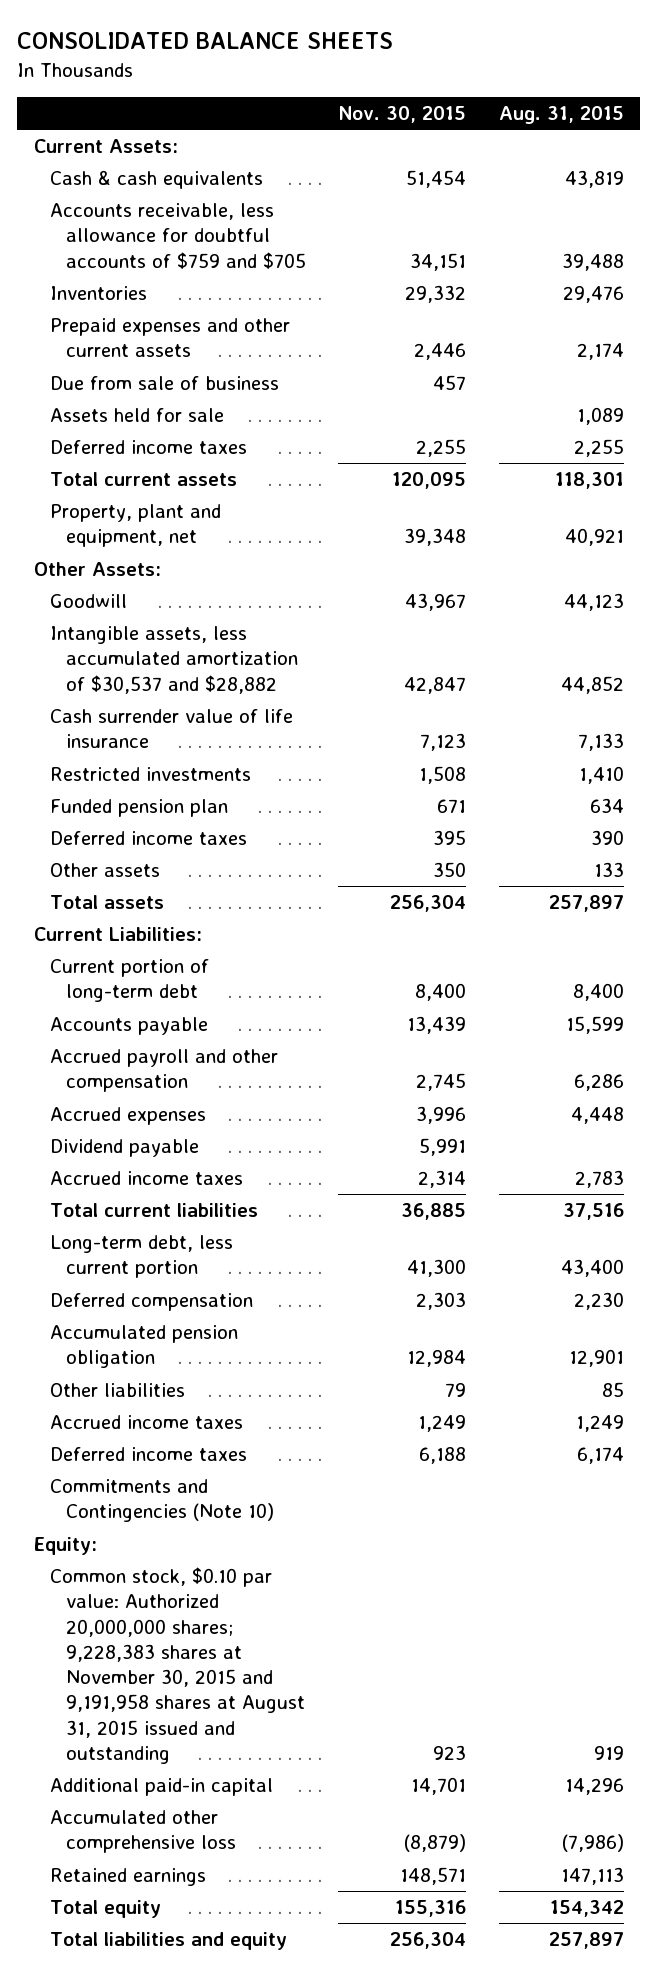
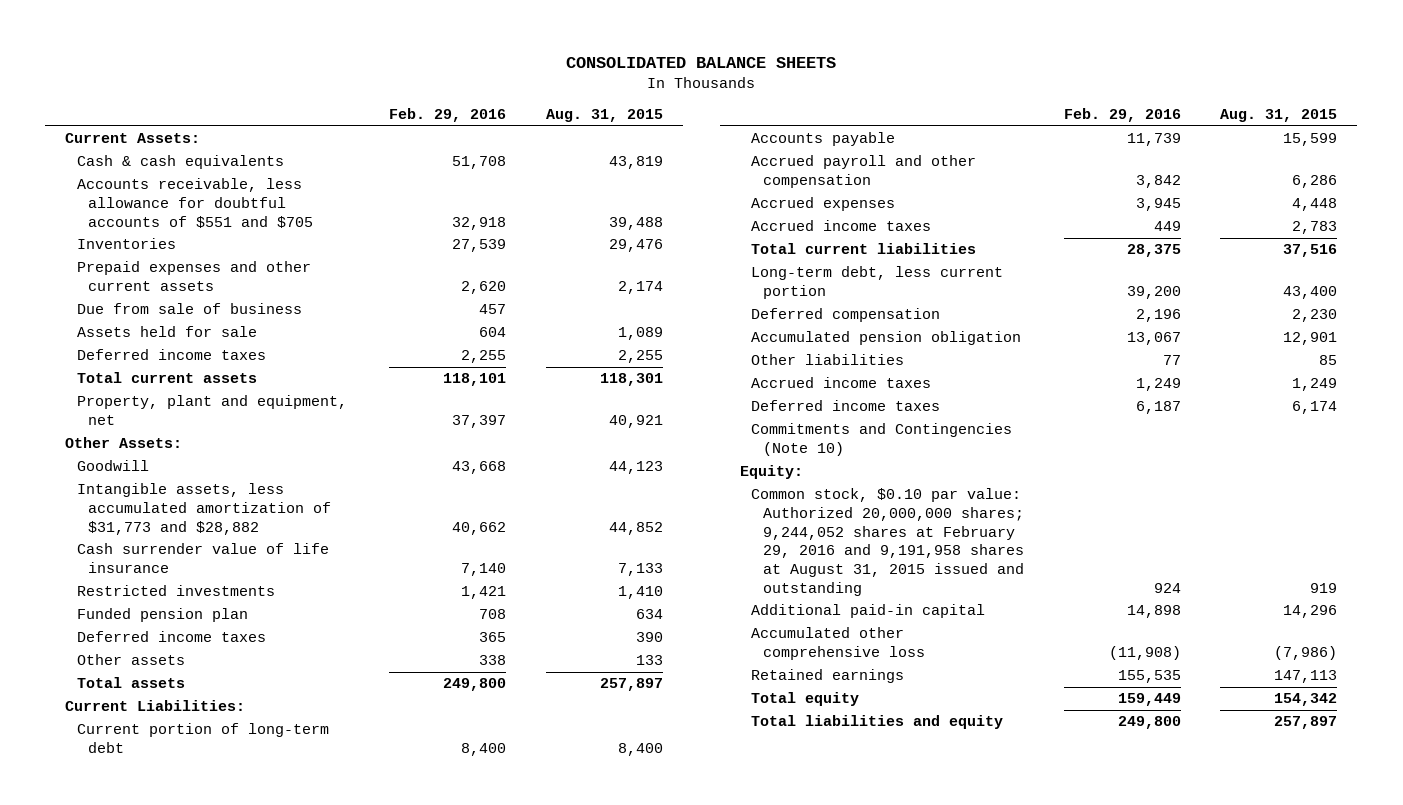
[338,105,467,123] Nov. 30, 2015 -> none
none -> [389,108,507,123] Feb. 29, 2016
[49,203,306,269] Accounts receivable, less allowance for doubtful accounts of $759 and $705 -> [76,178,314,228] Accounts receivable, less allowance for doubtful accounts of $551 and $705
[49,626,298,694] Intangible assets, less accumulated amortization of $30,537 and $28,882 -> [76,483,332,535] Intangible assets, less accumulated amortization of $31,773 and $28,882
[49,1139,199,1158] Dividend payable -> none
[49,1567,305,1764] Common stock, $0.10 par value: Authorized 20,000,000 shares; 9,228,383 shares at November 30, 2015 and 9,191,958 shares at August 31, 2015 issued and outstanding -> [751,488,1024,596] Common stock, $0.10 par value: Authorized 20,000,000 shares; 9,244,052 shares at February 29, 2016 and 9,191,958 shares at August 31, 2015 issued and outstanding

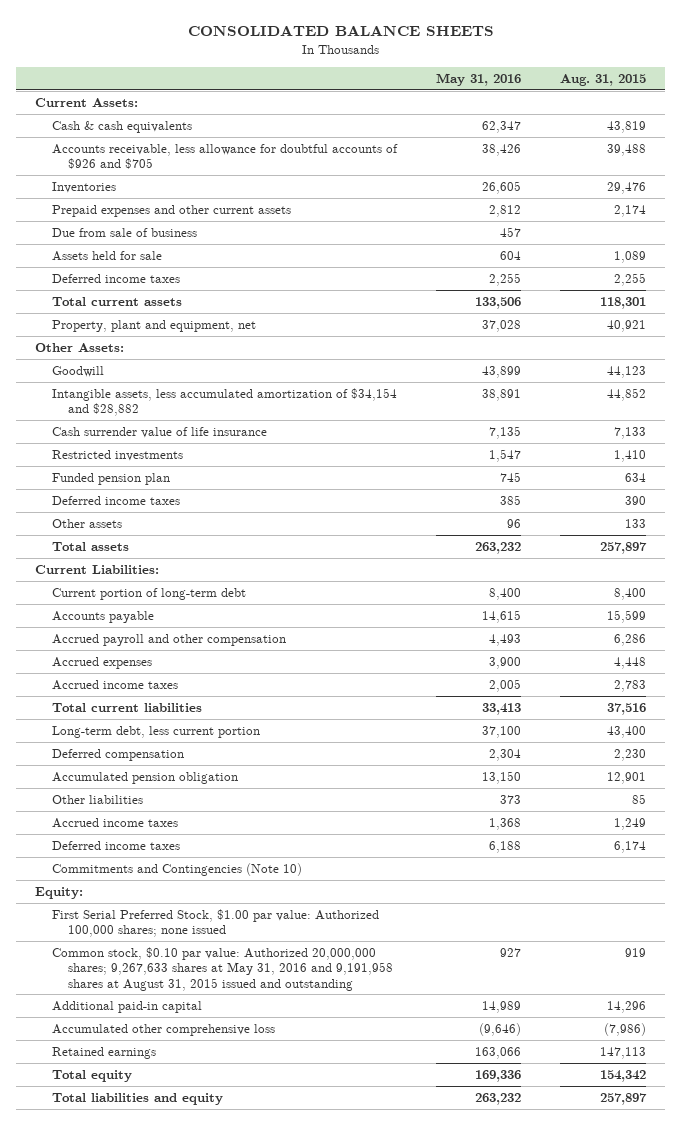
[389,108,507,123] Feb. 29, 2016 -> none
none -> [435,72,521,86] May 31, 2016
[76,178,314,228] Accounts receivable, less allowance for doubtful accounts of $551 and $705 -> [51,143,398,170] Accounts receivable, less allowance for doubtful accounts of $926 and $705
[76,483,332,535] Intangible assets, less accumulated amortization of $31,773 and $28,882 -> [51,387,397,417] Intangible assets, less accumulated amortization of $34,154 and $28,882
none -> [51,908,379,938] First Serial Preferred Stock, $1.00 par value: Authorized 100,000 shares; none issued
[751,488,1024,596] Common stock, $0.10 par value: Authorized 20,000,000 shares; 9,244,052 shares at February 29, 2016 and 9,191,958 shares at August 31, 2015 issued and outstanding -> [51,946,394,991] Common stock, $0.10 par value: Authorized 20,000,000 shares; 9,267,633 shares at May 31, 2016 and 9,191,958 shares at August 31, 2015 issued and outstanding

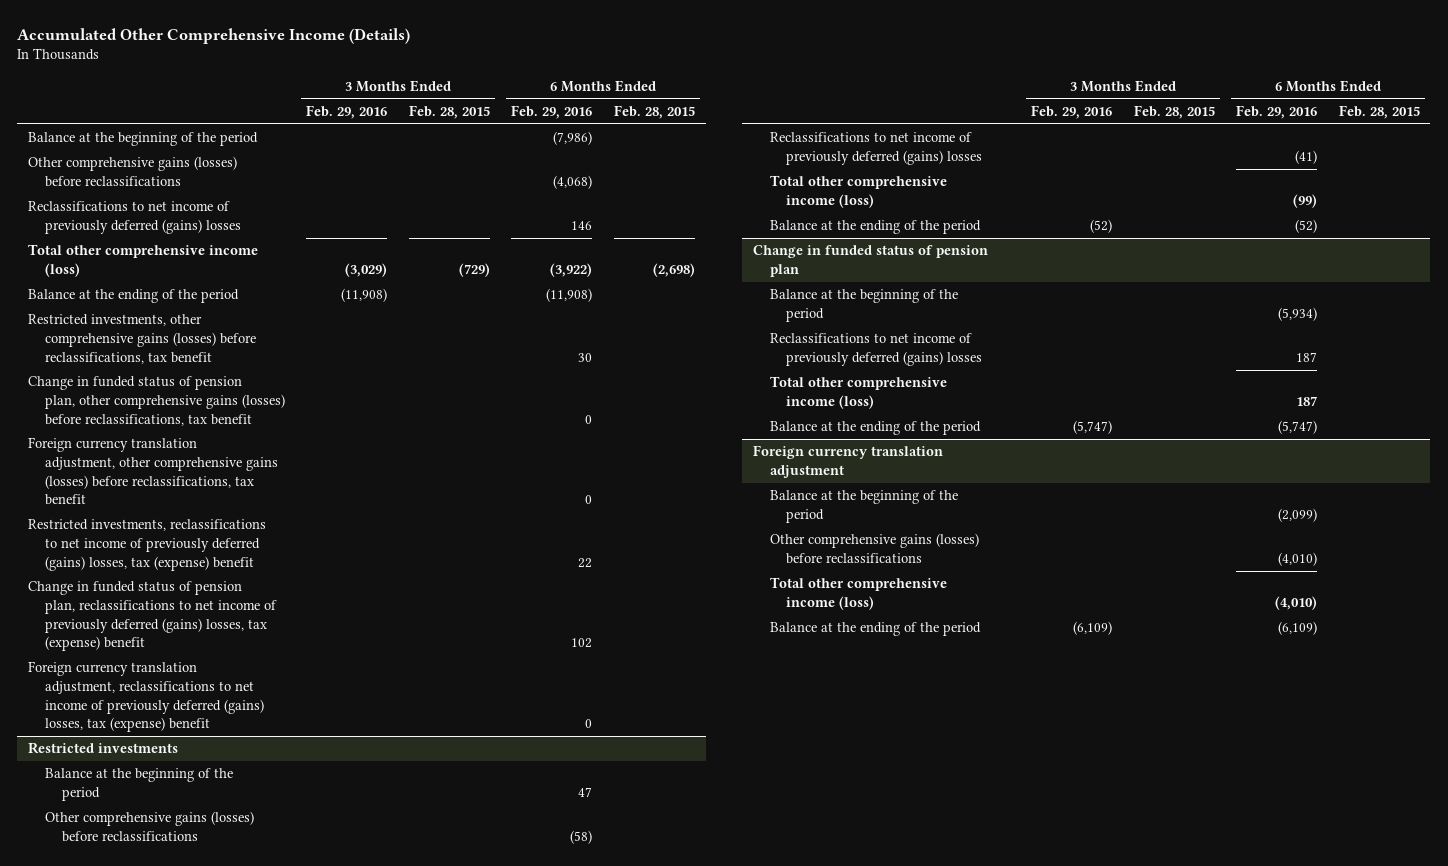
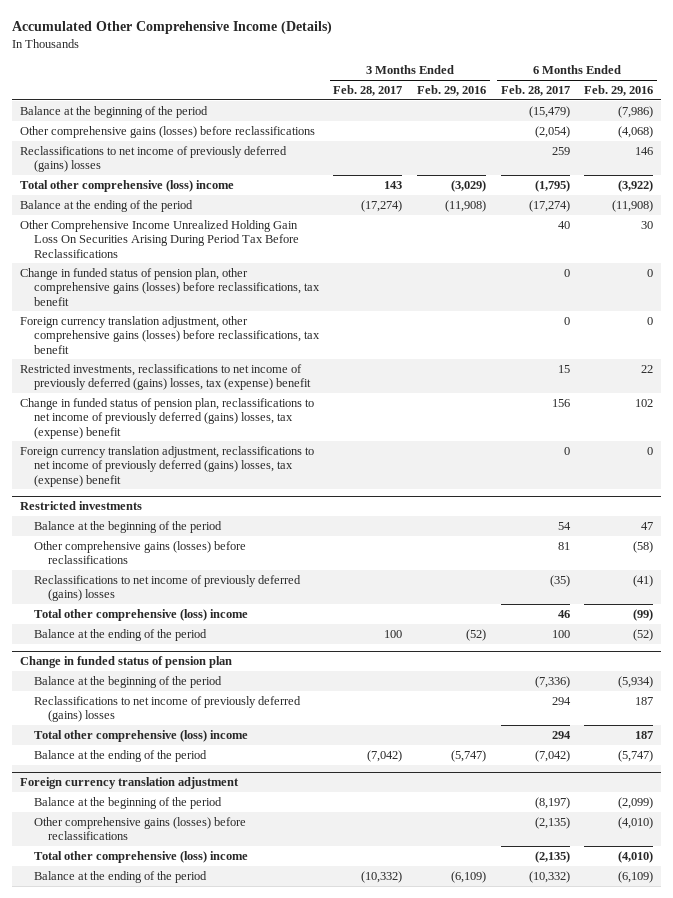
[408,105,490,120] Feb. 28, 2015 -> none
[613,105,695,120] Feb. 28, 2015 -> none
none -> [333,85,403,97] Feb. 28, 2017
none -> [500,85,570,97] Feb. 28, 2017
[27,244,258,277] Total other comprehensive income (loss) -> [19,179,234,192] Total other comprehensive (loss) income
[27,314,256,364] Restricted investments, other comprehensive gains (losses) before reclassifications, tax benefit -> [19,219,299,258] Other Comprehensive Income Unrealized Holding Gain Loss On Securities Arising During Period Tax Before Reclassifications
[769,175,947,208] Total other comprehensive income (loss) -> [33,608,248,621] Total other comprehensive (loss) income
[769,376,947,409] Total other comprehensive income (loss) -> [33,729,248,742] Total other comprehensive (loss) income
[769,577,947,610] Total other comprehensive income (loss) -> [33,850,248,863] Total other comprehensive (loss) income

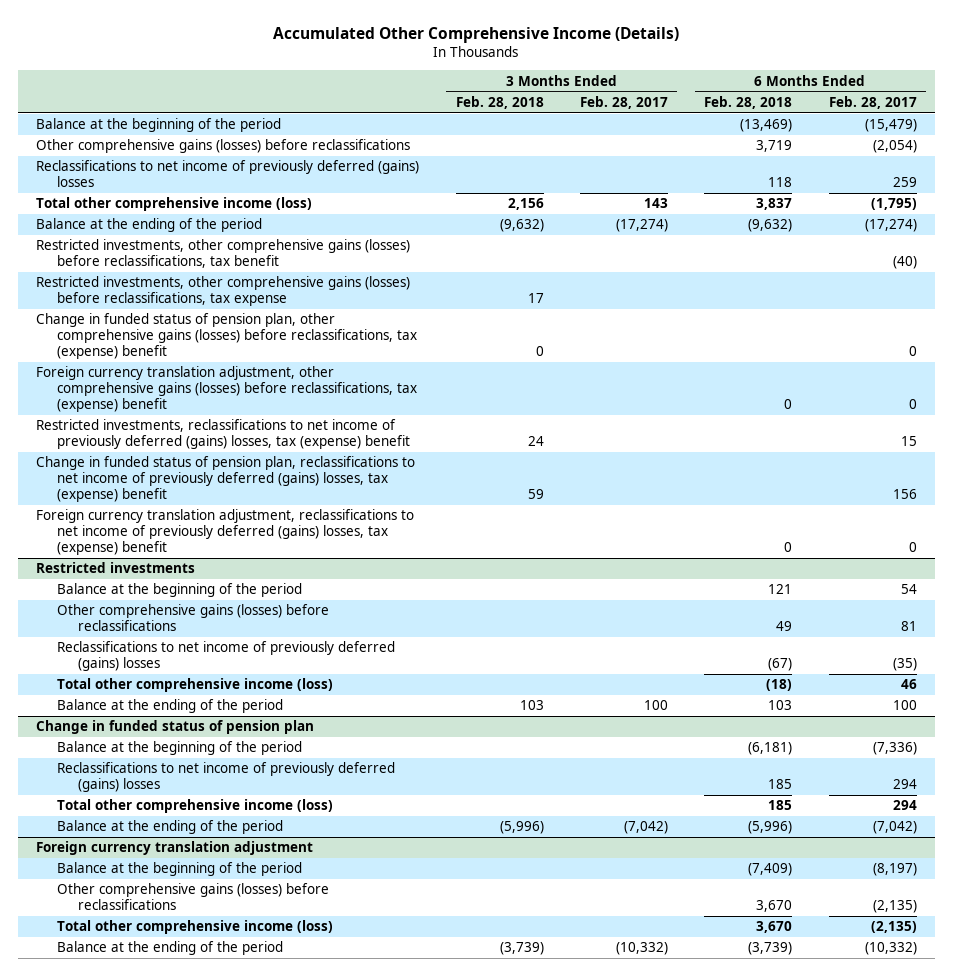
[417,85,487,97] Feb. 29, 2016 -> none
[584,85,654,97] Feb. 29, 2016 -> none
none -> [455,95,544,109] Feb. 28, 2018
none -> [704,95,793,109] Feb. 28, 2018
[19,179,234,192] Total other comprehensive (loss) income -> [36,197,313,212] Total other comprehensive income (loss)
[19,219,299,258] Other Comprehensive Income Unrealized Holding Gain Loss On Securities Arising During Period Tax Before Reclassifications -> [36,239,411,269] Restricted investments, other comprehensive gains (losses) before reclassifications, tax benefit
[557,220,570,229] 40 -> [892,256,917,270] (40)
none -> [36,276,411,307] Restricted investments, other comprehensive gains (losses) before reclassifications, tax expense
[19,267,320,306] Change in funded status of pension plan, other comprehensive gains (losses) before reclassifications, tax benefit -> [36,313,418,359] Change in funded status of pension plan, other comprehensive gains (losses) before reclassifications, tax (expense) benefit
[19,315,320,354] Foreign currency translation adjustment, other comprehensive gains (losses) before reclassifications, tax benefit -> [36,366,418,412] Foreign currency translation adjustment, other comprehensive gains (losses) before reclassifications, tax (expense) benefit
[33,608,248,621] Total other comprehensive (loss) income -> [57,678,334,693] Total other comprehensive income (loss)
[33,729,248,742] Total other comprehensive (loss) income -> [57,799,334,814] Total other comprehensive income (loss)
[33,850,248,863] Total other comprehensive (loss) income -> [57,920,334,935] Total other comprehensive income (loss)

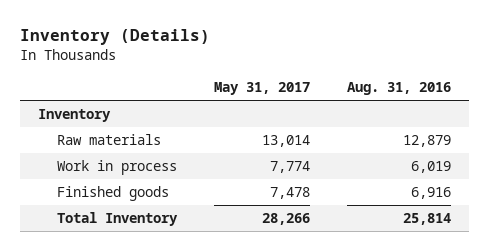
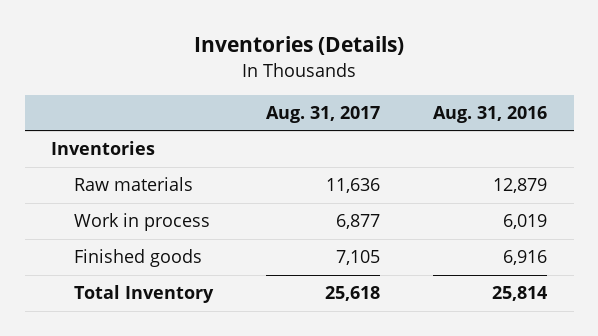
[19,29,210,46] Inventory (Details) -> [194,36,405,56] Inventories (Details)
[214,81,311,95] May 31, 2017 -> none
none -> [265,105,380,123] Aug. 31, 2017
[38,109,112,123] Inventory -> [51,141,156,156] Inventories

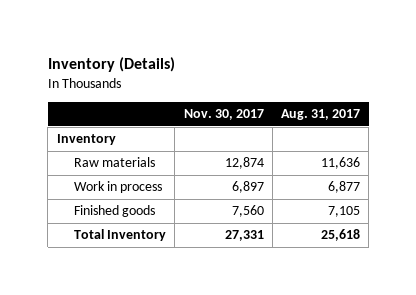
[194,36,405,56] Inventories (Details) -> [47,57,175,73] Inventory (Details)
[433,105,548,123] Aug. 31, 2016 -> none
none -> [183,109,264,121] Nov. 30, 2017
[51,141,156,156] Inventories -> [56,134,116,146] Inventory

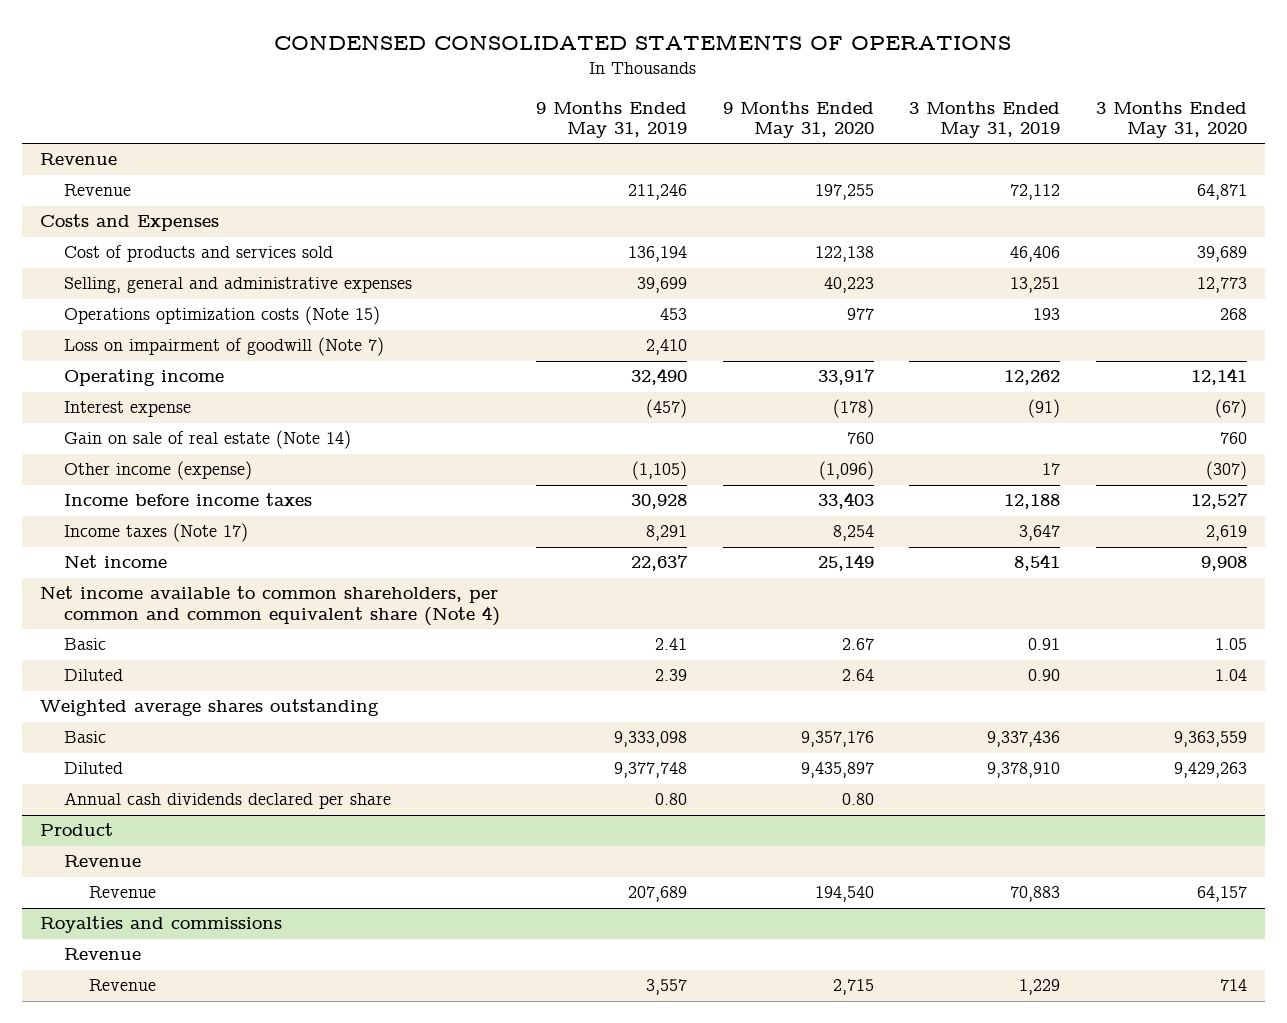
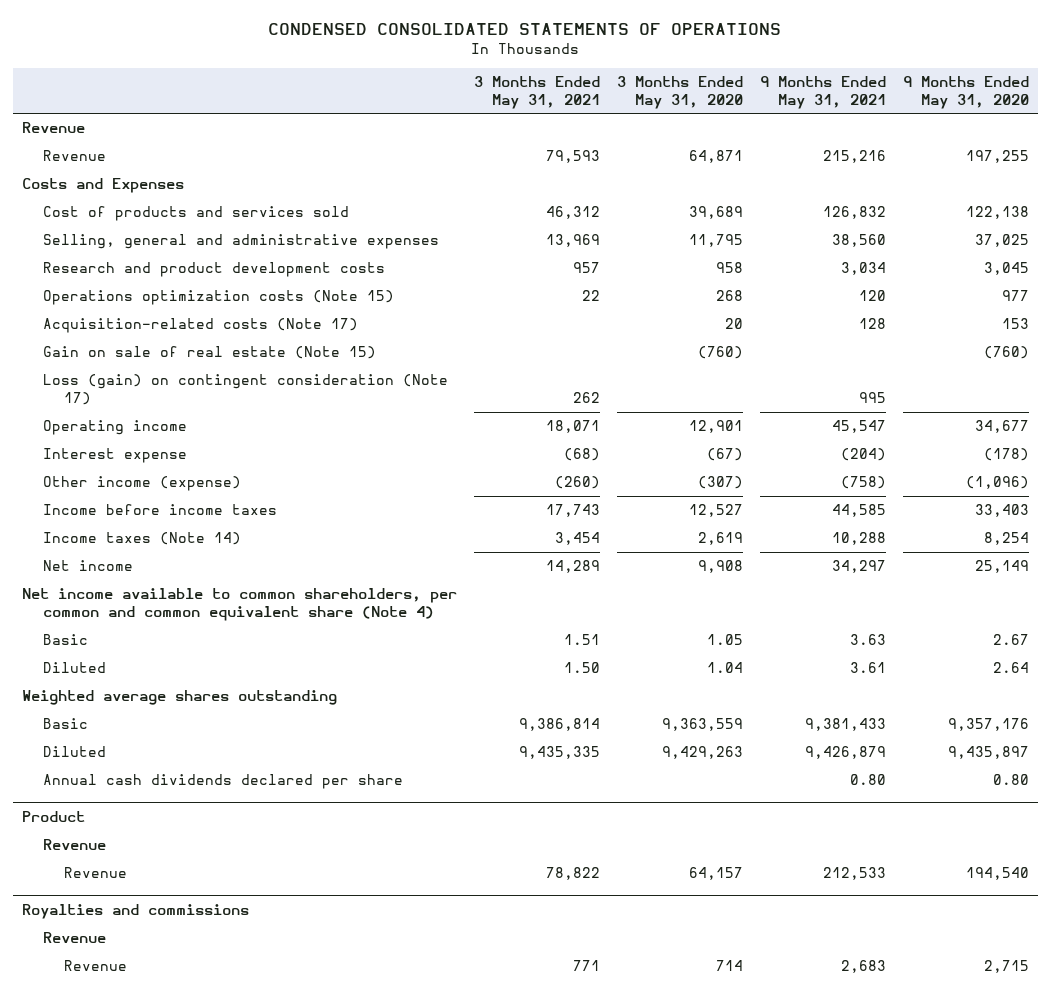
[536,100,688,139] 9 Months Ended May 31, 2019 -> none
[909,100,1061,139] 3 Months Ended May 31, 2019 -> none
none -> [473,76,600,109] 3 Months Ended May 31, 2021
none -> [760,76,887,109] 9 Months Ended May 31, 2021
[823,277,874,294] 40,223 -> [975,234,1030,248] 37,025
[1196,277,1247,294] 12,773 -> [688,234,743,248] 11,795
none -> [43,262,386,278] Research and product development costs
[64,337,385,357] Loss on impairment of goodwill (Note 7) -> none
none -> [43,318,359,334] Acquisition-related costs (Note 17)
none -> [43,346,377,360] Gain on sale of real estate (Note 15)
none -> [43,374,449,405] Loss (gain) on contingent consideration (Note 17)
[817,369,875,386] 33,917 -> [975,420,1030,434] 34,677
[1190,368,1247,386] 12,141 -> [688,420,743,434] 12,901
[64,430,352,450] Gain on sale of real estate (Note 14) -> none
[64,523,249,543] Income taxes (Note 17) -> [43,532,242,546] Income taxes (Note 14)

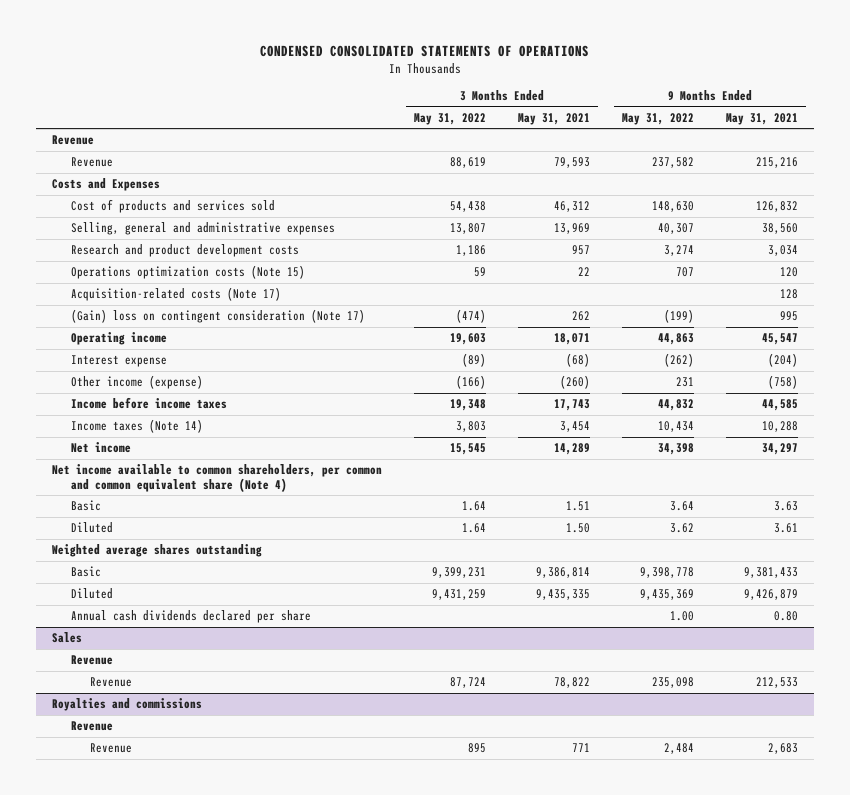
[616,76,743,109] 3 Months Ended May 31, 2020 -> none
[903,76,1030,109] 9 Months Ended May 31, 2020 -> none
none -> [414,112,487,125] May 31, 2022
none -> [622,112,695,125] May 31, 2022
[43,346,377,360] Gain on sale of real estate (Note 15) -> none
[43,374,449,405] Loss (gain) on contingent consideration (Note 17) -> [71,309,366,324] (Gain) loss on contingent consideration (Note 17)
[21,811,85,823] Product -> [52,632,83,644] Sales

